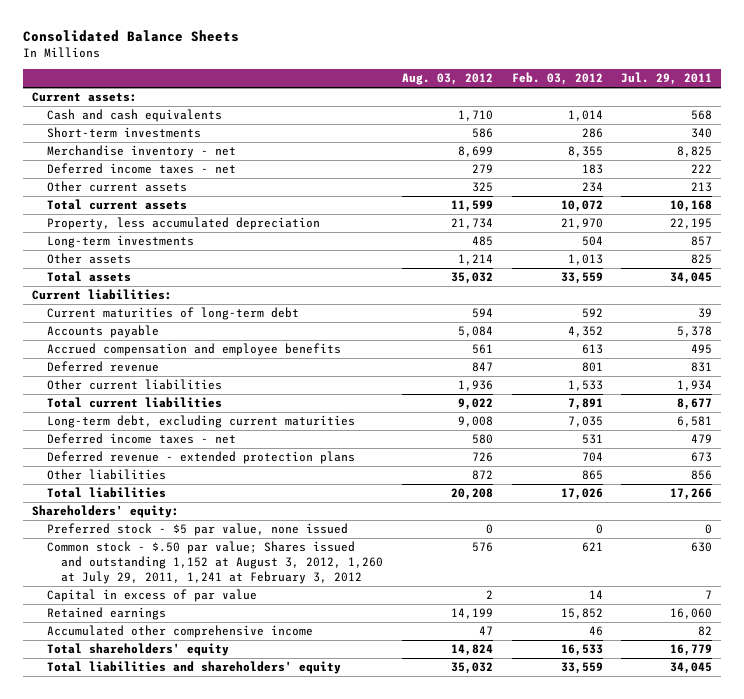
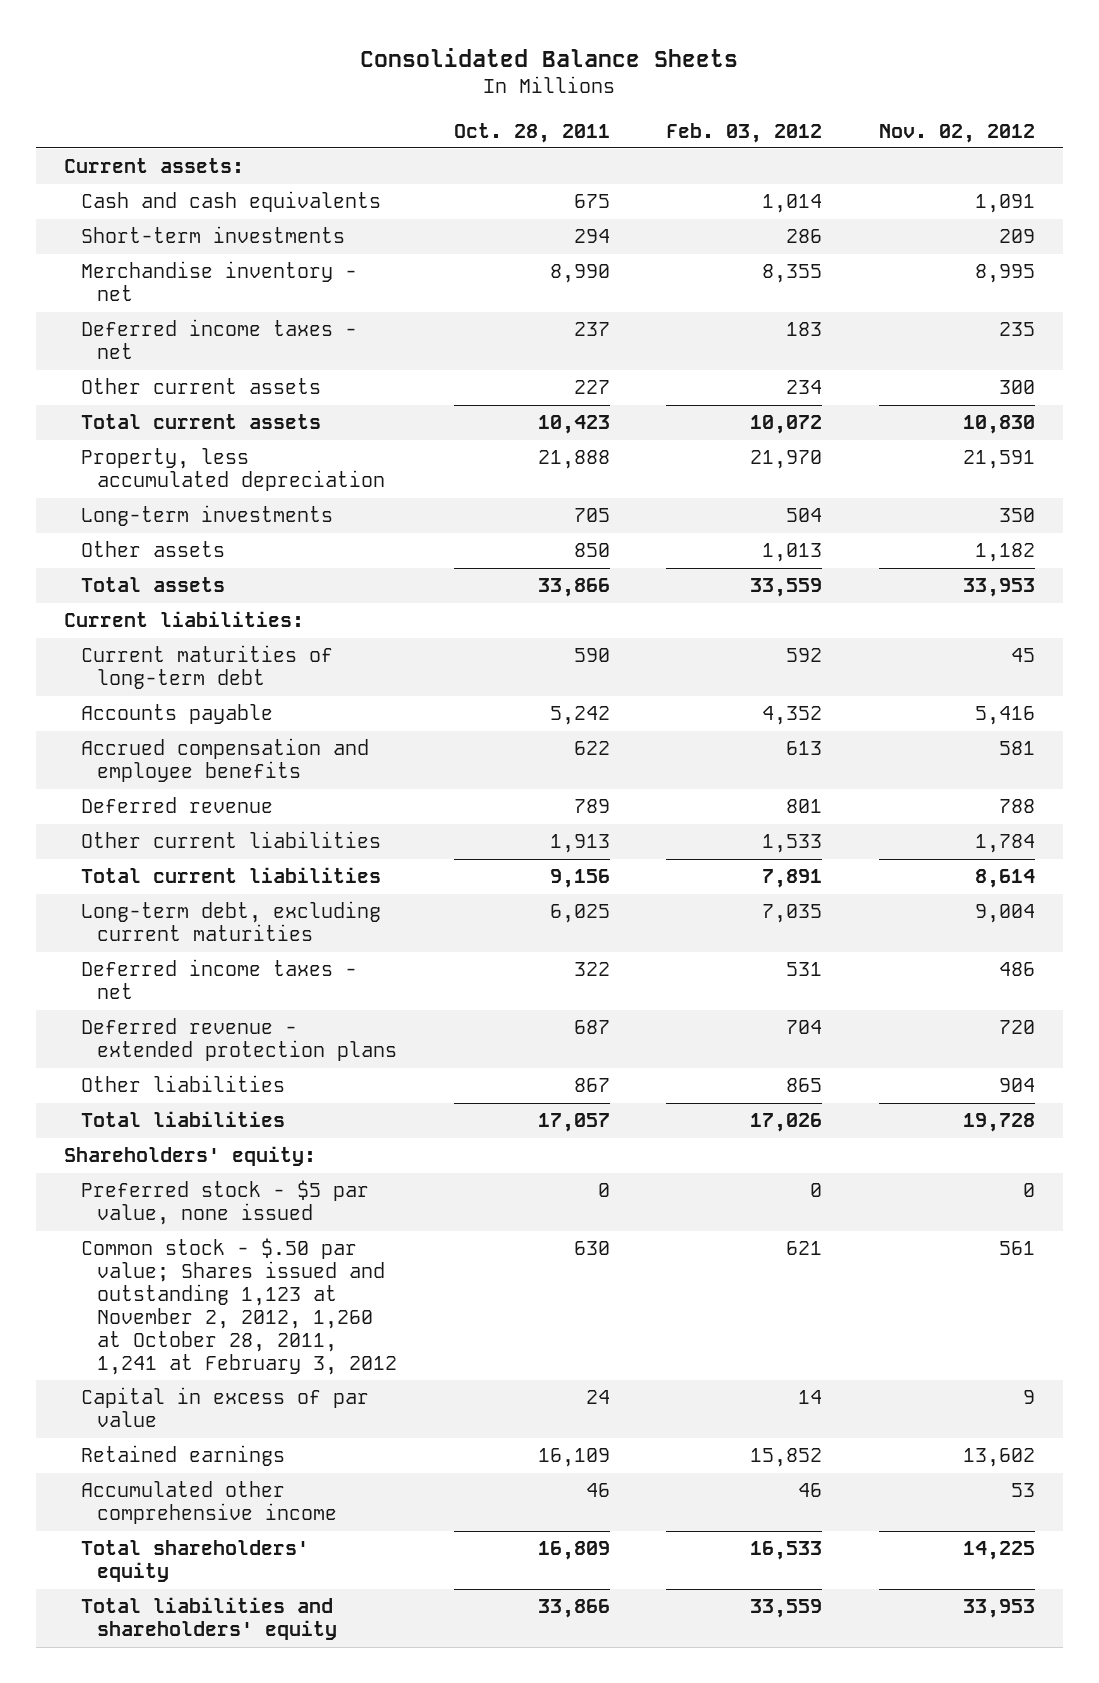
[401,73,493,86] Aug. 03, 2012 -> none
[621,72,713,86] Jul. 29, 2011 -> none
none -> [453,122,610,143] Oct. 28, 2011
none -> [878,123,1035,143] Nov. 02, 2012
[46,541,384,584] Common stock - $.50 par value; Shares issued and outstanding 1,152 at August 3, 2012, 1,260 at July 29, 2011, 1,241 at February 3, 2012 -> [80,1238,398,1375] Common stock - $.50 par value; Shares issued and outstanding 1,123 at November 2, 2012, 1,260 at October 28, 2011, 1,241 at February 3, 2012

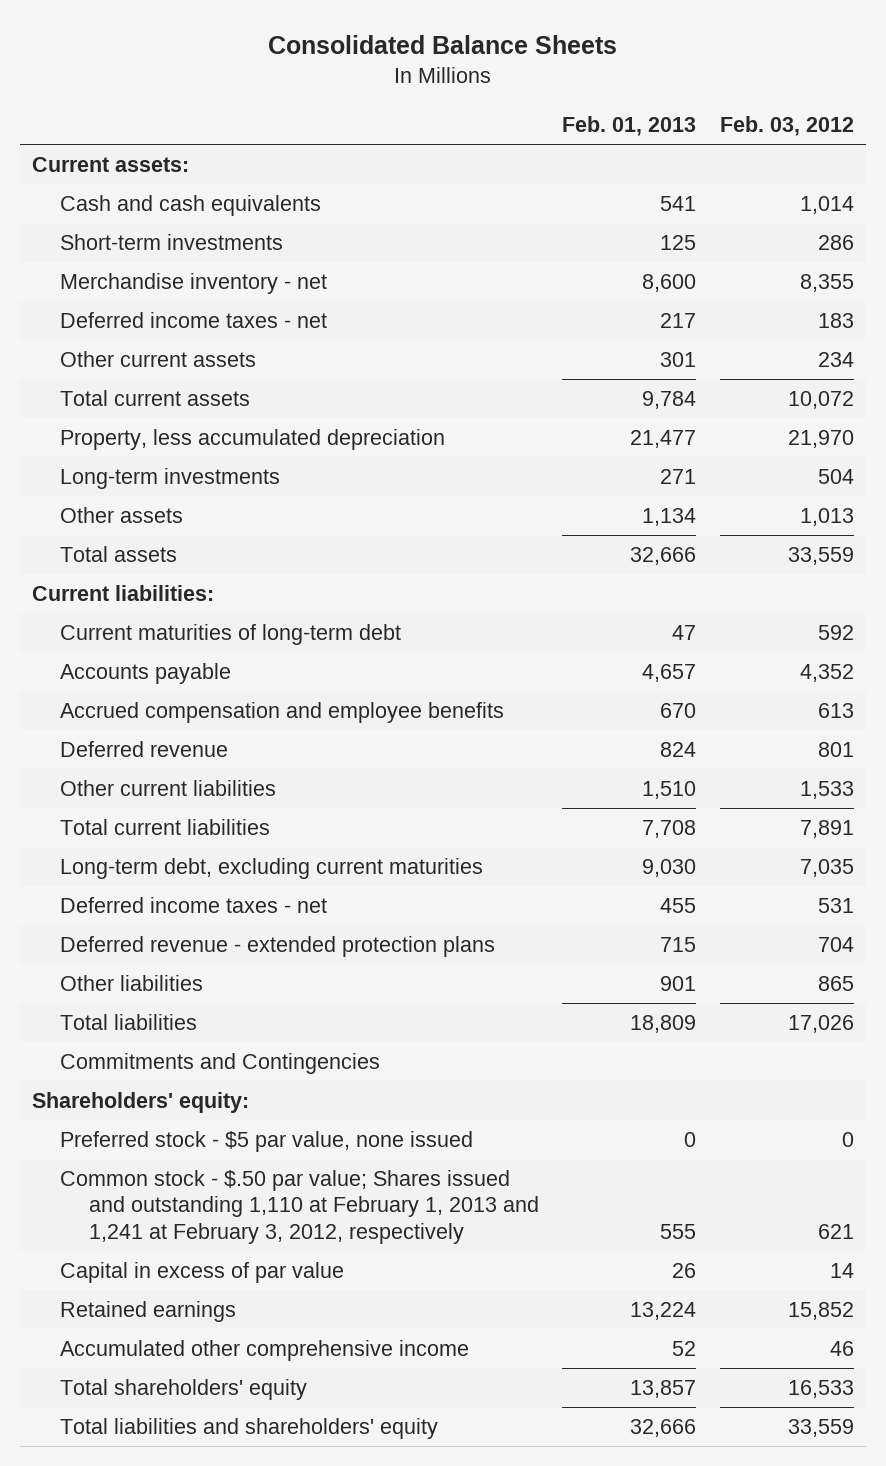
[453,122,610,143] Oct. 28, 2011 -> none
[878,123,1035,143] Nov. 02, 2012 -> none
none -> [562,116,697,137] Feb. 01, 2013
none -> [60,1053,381,1075] Commitments and Contingencies
[80,1238,398,1375] Common stock - $.50 par value; Shares issued and outstanding 1,123 at November 2, 2012, 1,260 at October 28, 2011, 1,241 at February 3, 2012 -> [60,1170,539,1244] Common stock - $.50 par value; Shares issued and outstanding 1,110 at February 1, 2013 and 1,241 at February 3, 2012, respectively

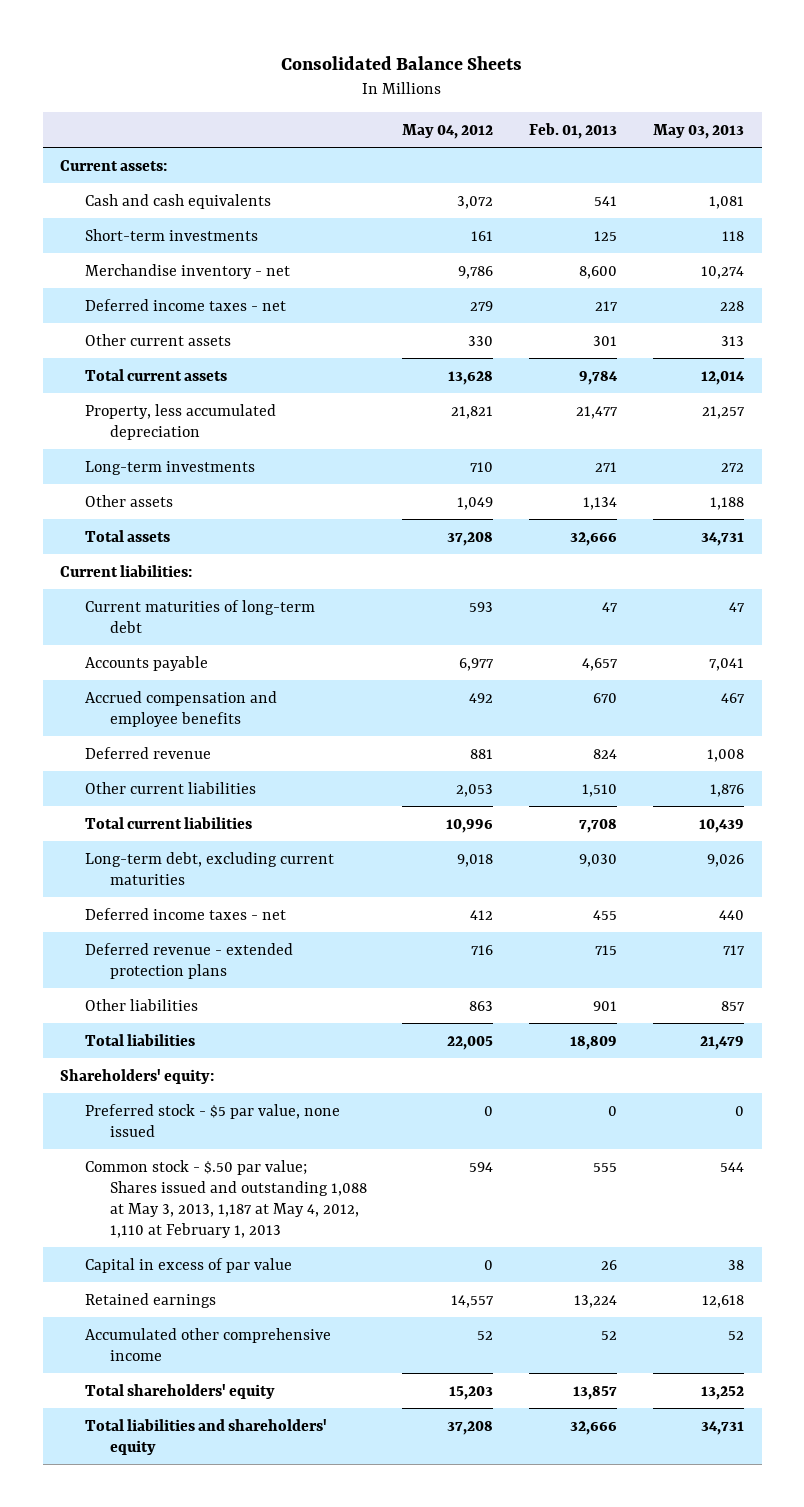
[719,116,854,137] Feb. 03, 2012 -> none
none -> [402,123,494,139] May 04, 2012
none -> [652,123,744,139] May 03, 2013
[60,1053,381,1075] Commitments and Contingencies -> none
[60,1170,539,1244] Common stock - $.50 par value; Shares issued and outstanding 1,110 at February 1, 2013 and 1,241 at February 3, 2012, respectively -> [84,1159,367,1238] Common stock - $.50 par value; Shares issued and outstanding 1,088 at May 3, 2013, 1,187 at May 4, 2012, 1,110 at February 1, 2013

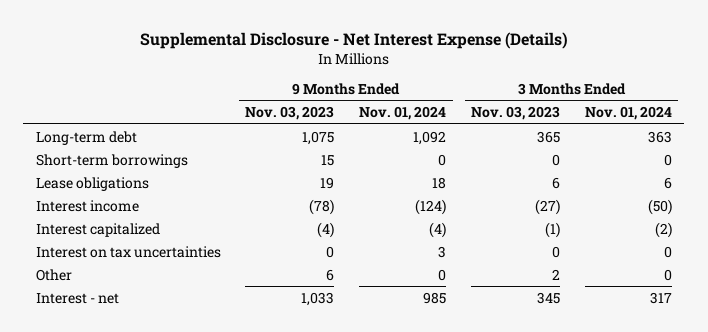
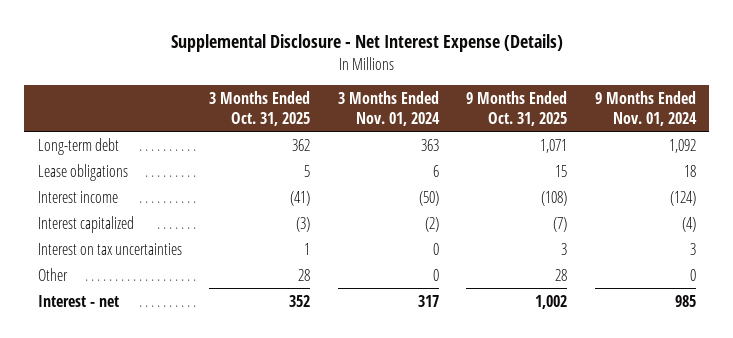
[245,106,335,121] Nov. 03, 2023 -> none
[471,106,561,121] Nov. 03, 2023 -> none
none -> [209,91,311,126] 3 Months Ended Oct. 31, 2025
none -> [466,91,568,126] 9 Months Ended Oct. 31, 2025
[35,153,188,168] Short-term borrowings -> none

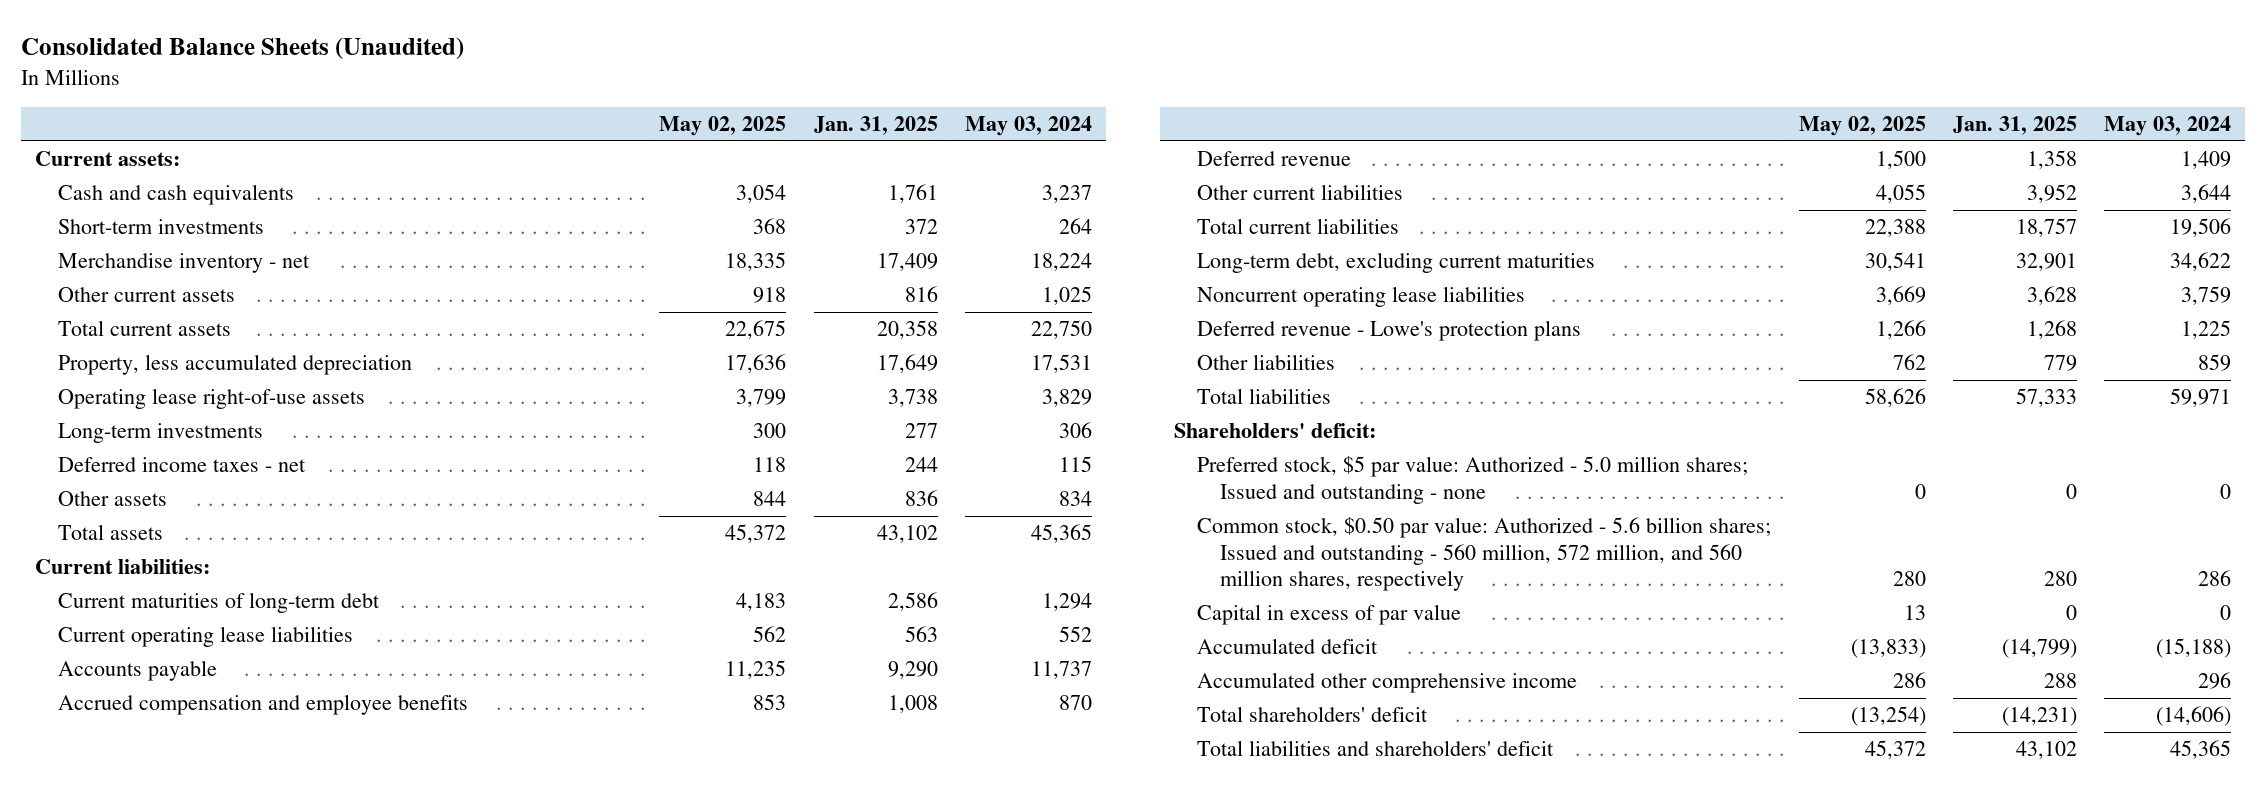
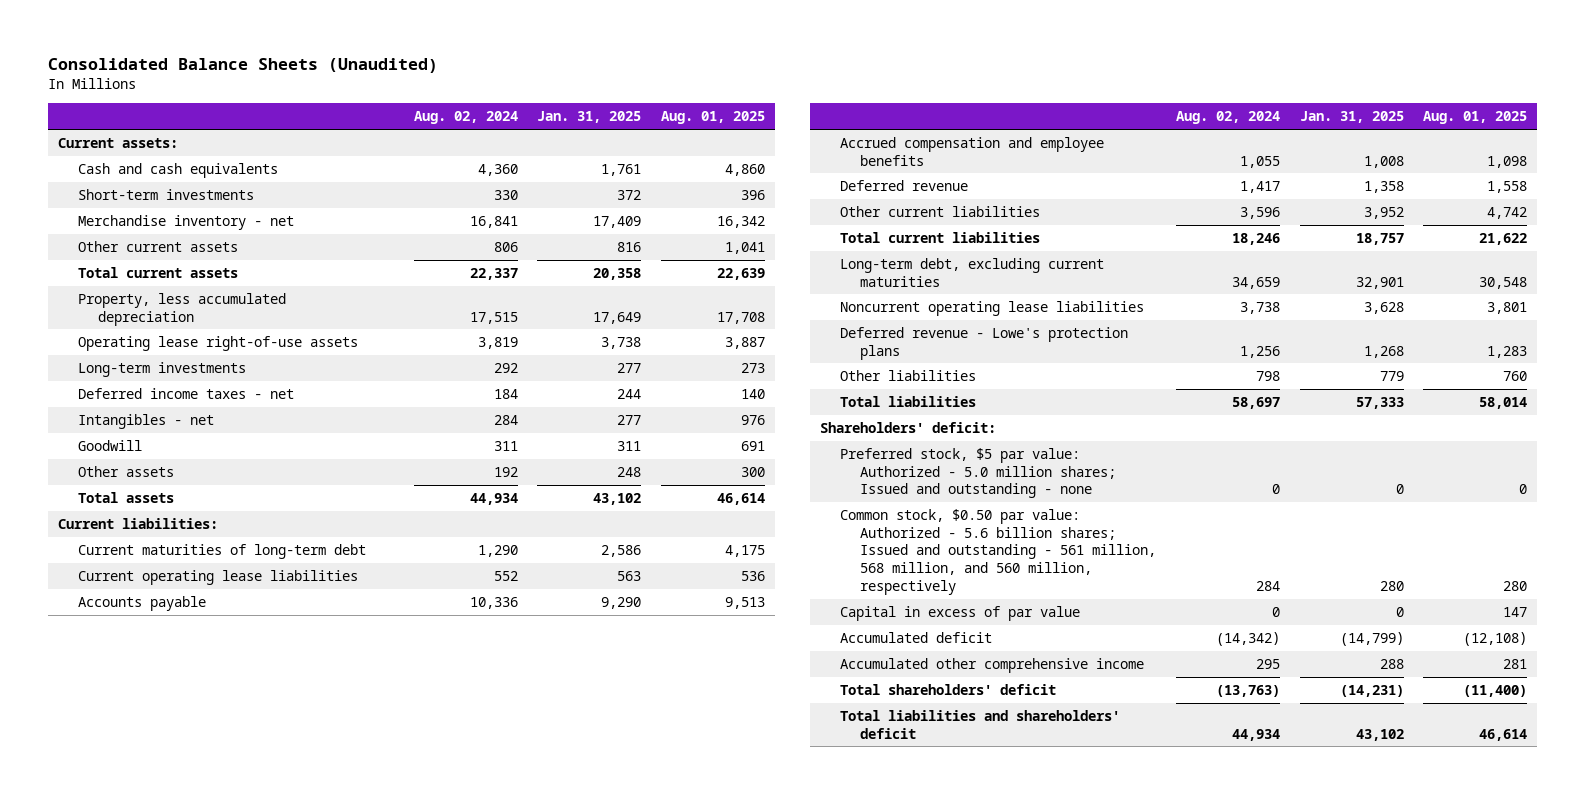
[659,115,787,136] May 02, 2025 -> none
[964,115,1092,136] May 03, 2024 -> none
none -> [413,111,518,125] Aug. 02, 2024
none -> [661,111,766,125] Aug. 01, 2025
none -> [77,413,214,429] Intangibles - net
none -> [77,439,142,451] Goodwill
[904,490,938,507] 836 -> [617,466,642,477] 248
[1197,517,1772,592] Common stock, $0.50 par value: Authorized - 5.6 billion shares; Issued and outstanding - 560 million, 572 million, and 560 million shares, respectively -> [840,508,1157,595] Common stock, $0.50 par value: Authorized - 5.6 billion shares; Issued and outstanding - 561 million, 568 million, and 560 million, respectively

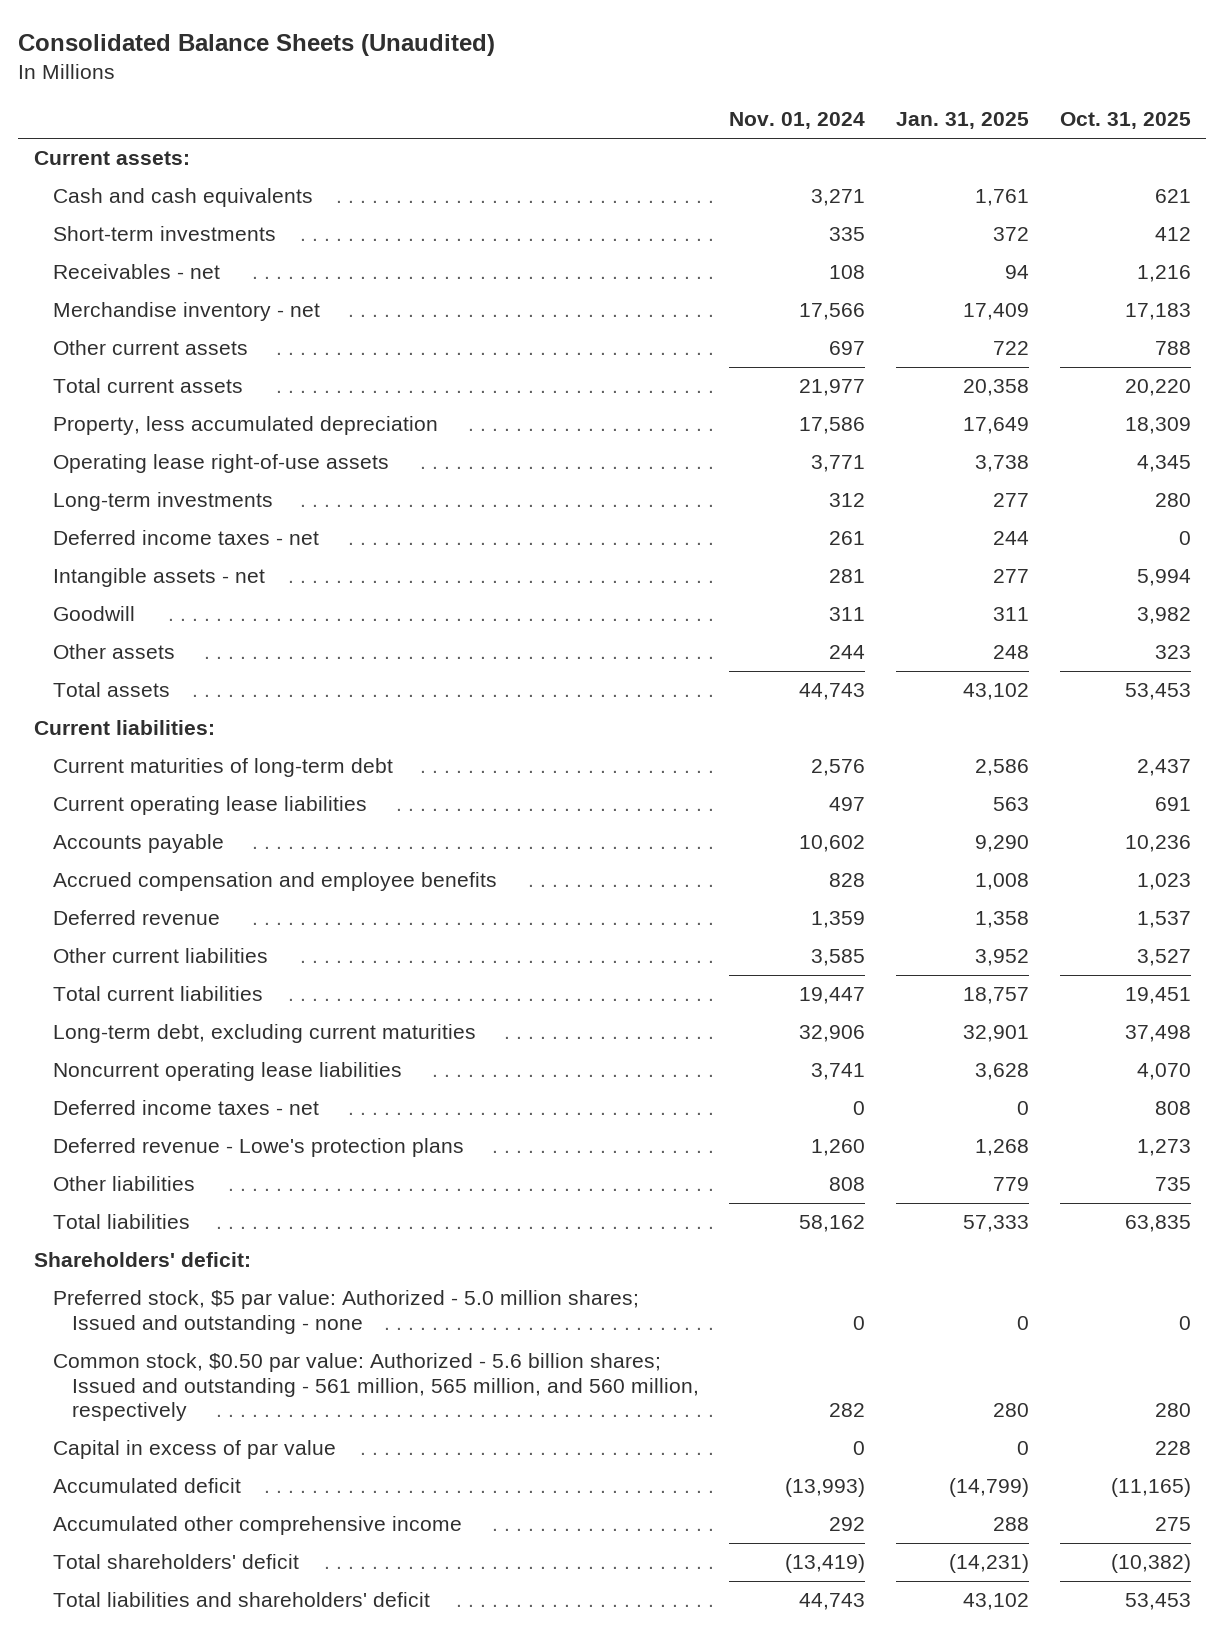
[413,111,518,125] Aug. 02, 2024 -> none
[661,111,766,125] Aug. 01, 2025 -> none
none -> [729,112,866,130] Nov. 01, 2024
none -> [1060,112,1192,130] Oct. 31, 2025
none -> [52,264,220,280] Receivables - net
[617,241,642,252] 816 -> [993,341,1030,356] 722
[77,413,214,429] Intangibles - net -> [52,568,265,588] Intangible assets - net
none -> [52,1100,319,1116] Deferred income taxes - net
[840,508,1157,595] Common stock, $0.50 par value: Authorized - 5.6 billion shares; Issued and outstanding - 561 million, 568 million, and 560 million, respectively -> [52,1353,699,1421] Common stock, $0.50 par value: Authorized - 5.6 billion shares; Issued and outstanding - 561 million, 565 million, and 560 million, respectively

